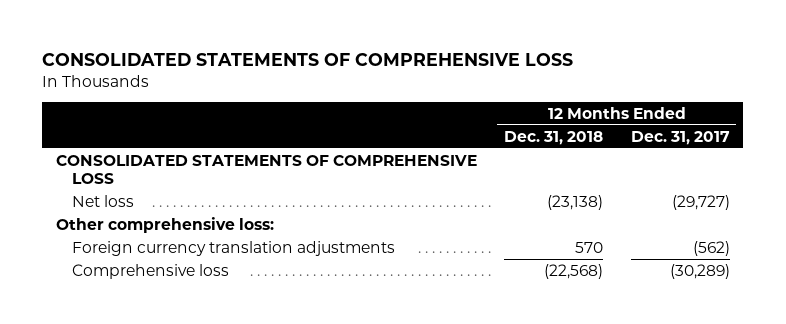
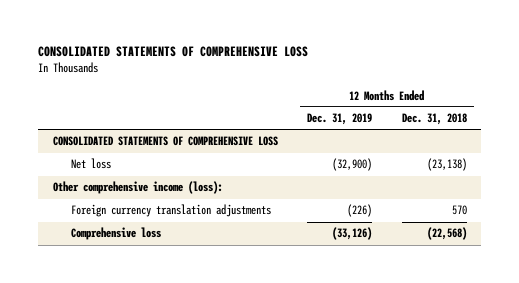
[630,130,730,145] Dec. 31, 2017 -> none
none -> [307,113,373,126] Dec. 31, 2019
[55,216,274,233] Other comprehensive loss: -> [52,181,223,195] Other comprehensive income (loss):

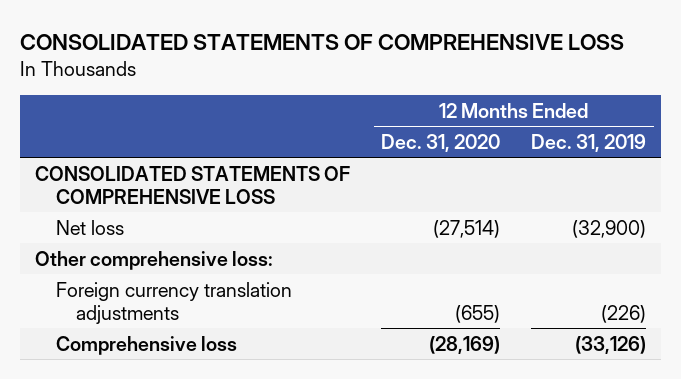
[401,113,467,126] Dec. 31, 2018 -> none
none -> [381,133,501,152] Dec. 31, 2020
[52,181,223,195] Other comprehensive income (loss): -> [35,250,274,270] Other comprehensive loss:

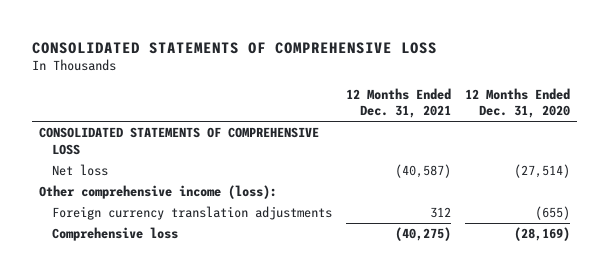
[530,133,646,152] Dec. 31, 2019 -> none
none -> [346,87,452,119] 12 Months Ended Dec. 31, 2021
[35,250,274,270] Other comprehensive loss: -> [38,184,277,199] Other comprehensive income (loss):

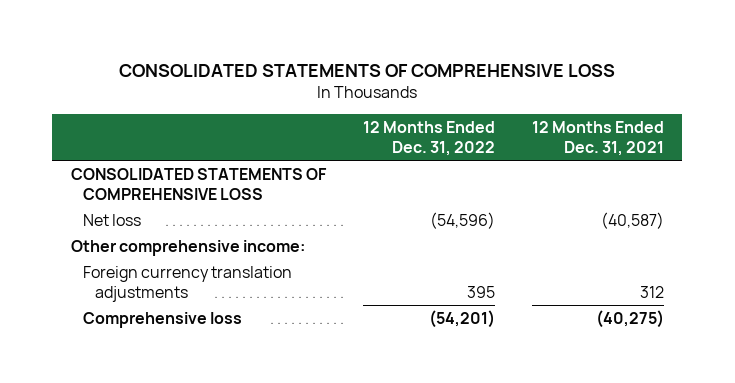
[465,87,571,119] 12 Months Ended Dec. 31, 2020 -> none
none -> [362,121,495,156] 12 Months Ended Dec. 31, 2022
[38,184,277,199] Other comprehensive income (loss): -> [70,240,305,257] Other comprehensive income:

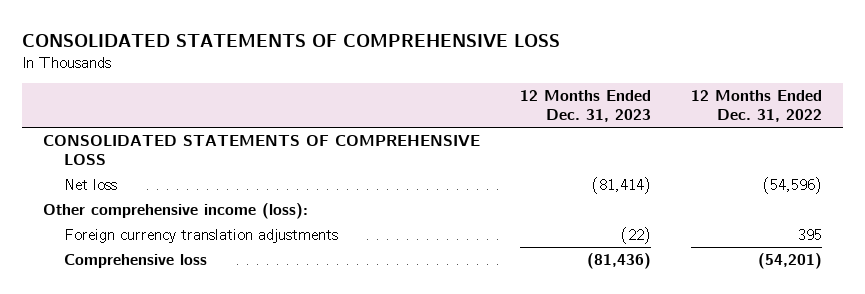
[531,121,664,156] 12 Months Ended Dec. 31, 2021 -> none
none -> [520,89,652,123] 12 Months Ended Dec. 31, 2023
[70,240,305,257] Other comprehensive income: -> [42,202,308,219] Other comprehensive income (loss):

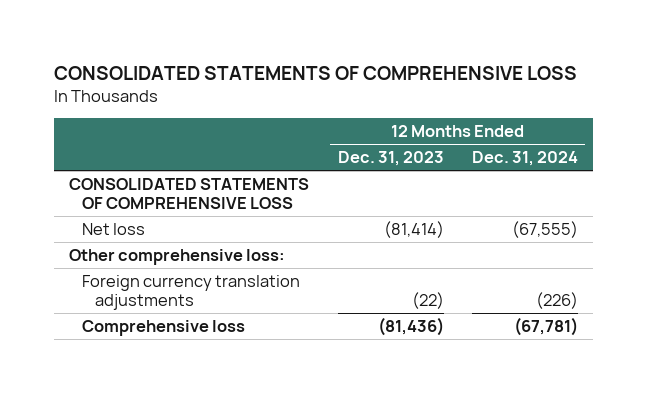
[691,89,823,123] 12 Months Ended Dec. 31, 2022 -> none
none -> [472,151,579,167] Dec. 31, 2024
[42,202,308,219] Other comprehensive income (loss): -> [68,248,285,265] Other comprehensive loss:

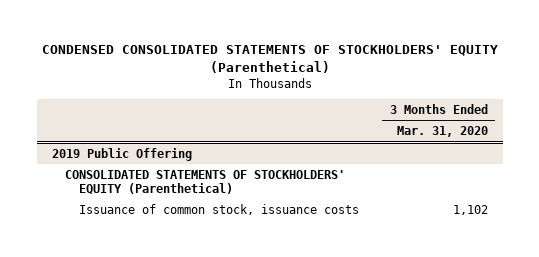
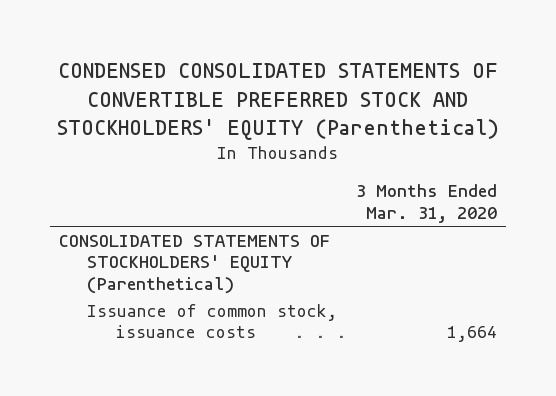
[41,45,498,74] CONDENSED CONSOLIDATED STATEMENTS OF STOCKHOLDERS' EQUITY (Parenthetical) -> [57,63,500,140] CONDENSED CONSOLIDATED STATEMENTS OF CONVERTIBLE PREFERRED STOCK AND STOCKHOLDERS' EQUITY (Parenthetical)
[51,147,192,161] 2019 Public Offering -> none
[452,204,488,215] 1,102 -> [447,326,498,343] 1,664

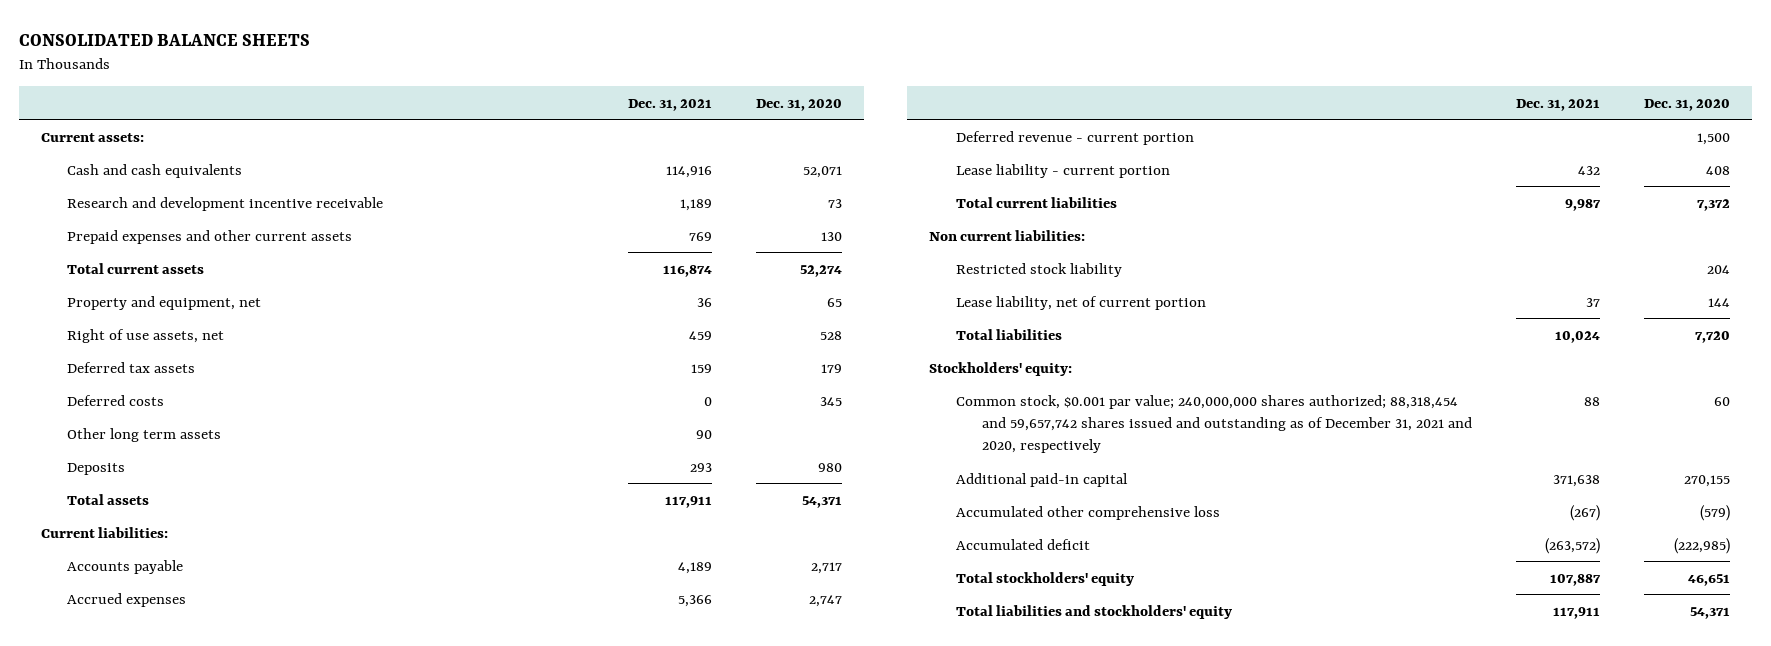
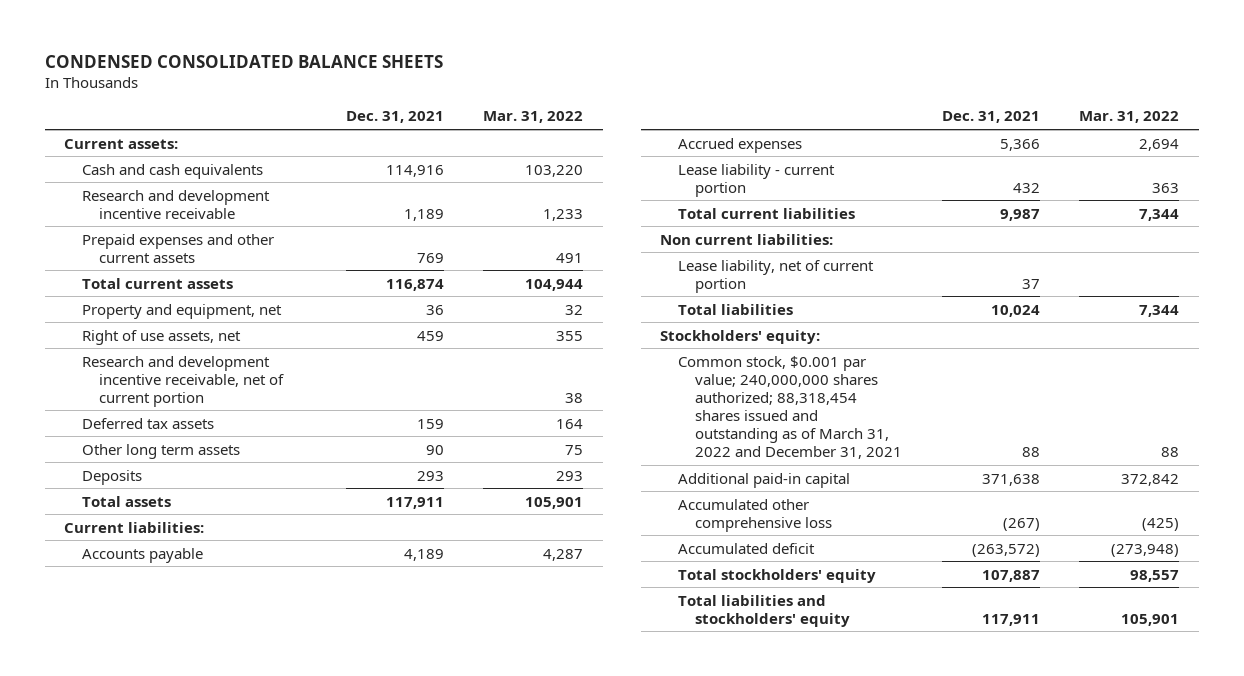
[18,33,310,46] CONSOLIDATED BALANCE SHEETS -> [44,54,443,68] CONDENSED CONSOLIDATED BALANCE SHEETS
[756,98,843,111] Dec. 31, 2020 -> none
none -> [483,111,584,124] Mar. 31, 2022
none -> [81,355,285,407] Research and development incentive receivable, net of current portion
[67,394,165,406] Deferred costs -> none
[955,130,1194,145] Deferred revenue - current portion -> none
[955,262,1122,277] Restricted stock liability -> none
[955,394,1473,454] Common stock, $0.001 par value; 240,000,000 shares authorized; 88,318,454 and 59,657,742 shares issued and outstanding as of December 31, 2021 and 2020, respectively -> [677,355,903,459] Common stock, $0.001 par value; 240,000,000 shares authorized; 88,318,454 shares issued and outstanding as of March 31, 2022 and December 31, 2021

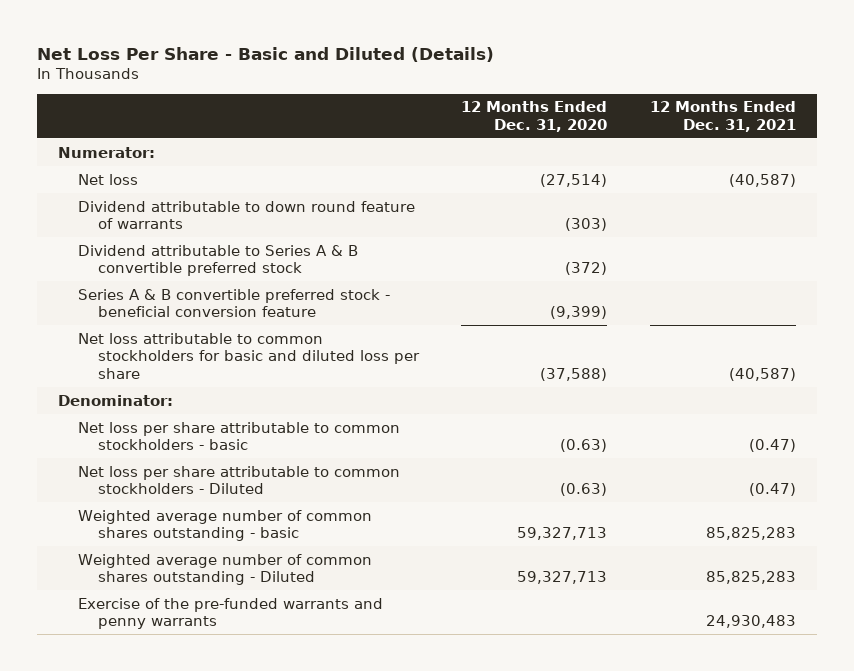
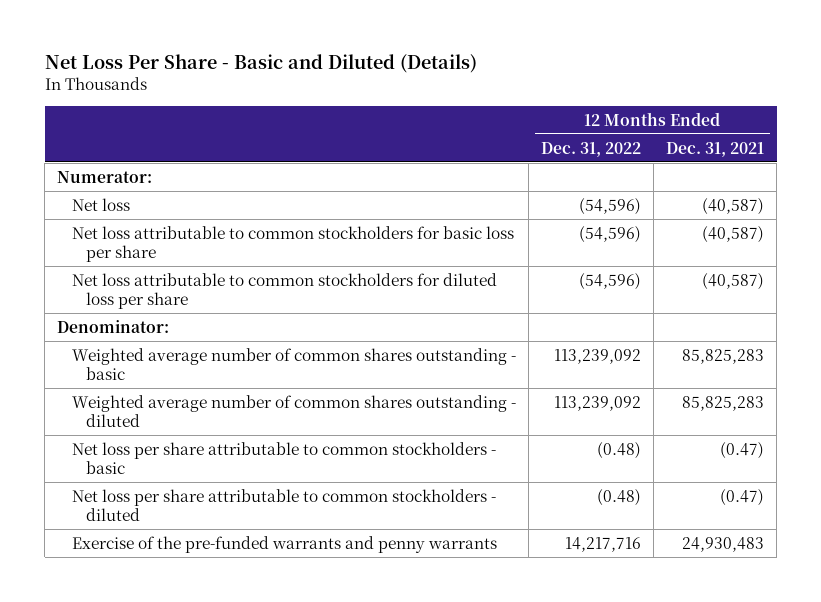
[461,101,608,132] 12 Months Ended Dec. 31, 2020 -> none
none -> [540,141,641,157] Dec. 31, 2022
[78,200,416,230] Dividend attributable to down round feature of warrants -> none
[78,244,359,277] Dividend attributable to Series A & B convertible preferred stock -> none
[78,288,391,318] Series A & B convertible preferred stock - beneficial conversion feature -> none
none -> [71,225,514,262] Net loss attributable to common stockholders for basic loss per share
[78,332,420,379] Net loss attributable to common stockholders for basic and diluted loss per share -> [71,272,497,309] Net loss attributable to common stockholders for diluted loss per share
[78,465,401,495] Net loss per share attributable to common stockholders - Diluted -> none
[78,553,373,586] Weighted average number of common shares outstanding - Diluted -> [71,394,516,427] Weighted average number of common shares outstanding - diluted
[78,421,401,451] Net loss per share attributable to common stockholders - basic -> [71,441,496,474] Net loss per share attributable to common stockholders - basic
none -> [71,488,496,521] Net loss per share attributable to common stockholders - diluted

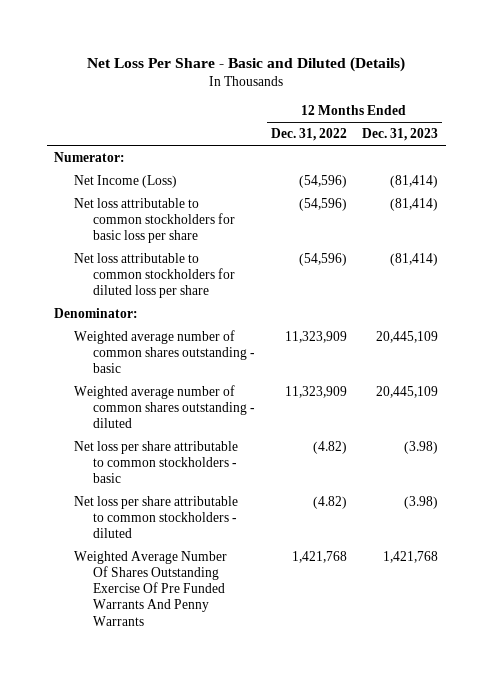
[665,141,764,157] Dec. 31, 2021 -> none
none -> [361,128,438,142] Dec. 31, 2023
[71,197,130,211] Net loss -> [73,174,177,188] Net Income (Loss)
[553,348,641,364] 113,239,092 -> [284,330,347,343] 11,323,909
[553,395,641,411] 113,239,092 -> [284,385,347,398] 11,323,909
[596,441,641,459] (0.48) -> [312,440,347,454] (4.82)
[596,488,641,506] (0.48) -> [312,495,347,509] (4.82)
[71,535,497,553] Exercise of the pre-funded warrants and penny warrants -> [73,550,227,626] Weighted Average Number Of Shares Outstanding Exercise Of Pre Funded Warrants And Penny Warrants
[564,536,641,552] 14,217,716 -> [291,550,347,563] 1,421,768

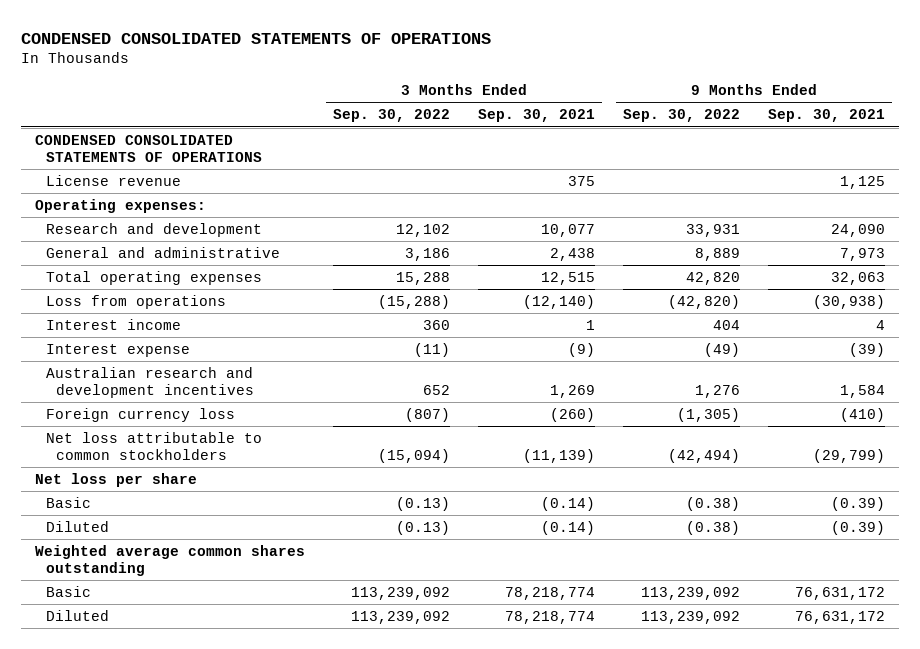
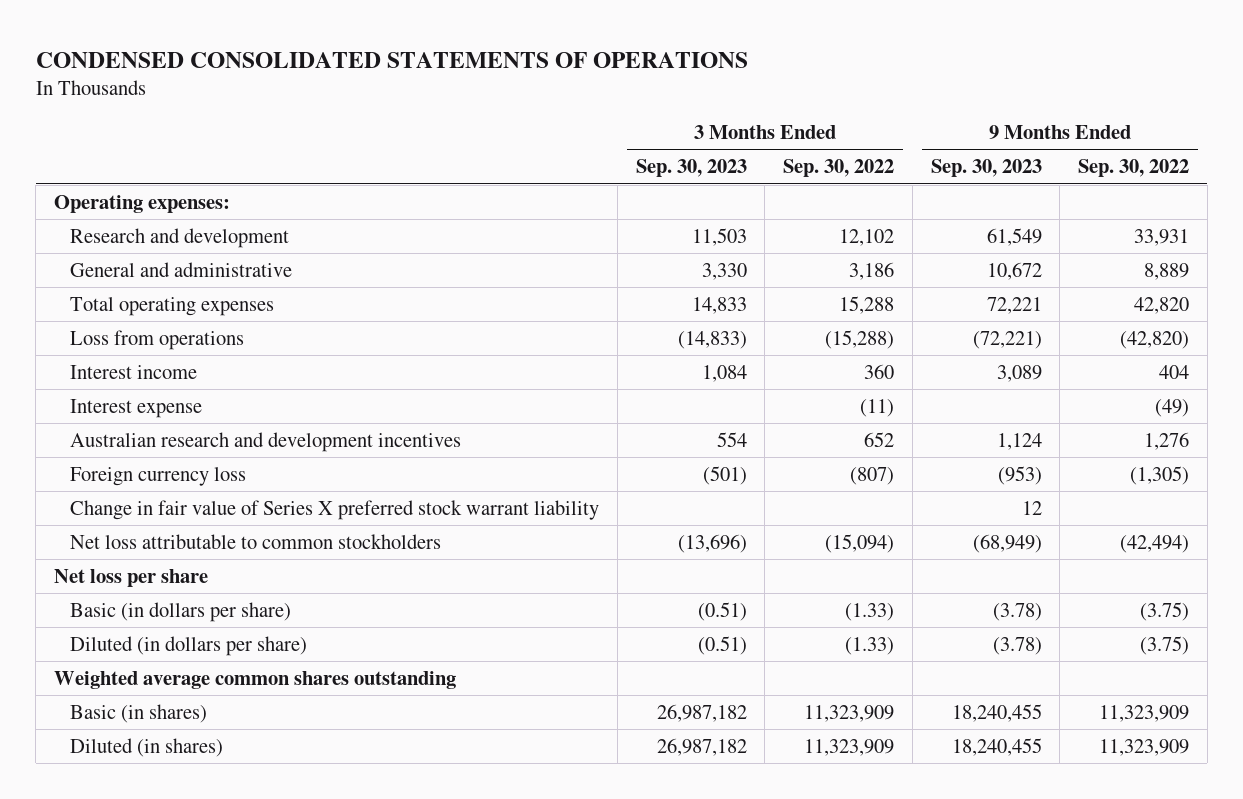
[478,109,596,123] Sep. 30, 2021 -> none
[768,109,886,123] Sep. 30, 2021 -> none
none -> [635,159,747,178] Sep. 30, 2023
none -> [930,159,1042,178] Sep. 30, 2023
[34,135,262,163] CONDENSED CONSOLIDATED STATEMENTS OF OPERATIONS -> none
[45,175,181,187] License revenue -> none
none -> [70,499,600,520] Change in fair value of Series X preferred stock warrant liability
[45,497,91,509] Basic -> [70,601,292,622] Basic (in dollars per share)
[395,497,450,512] (0.13) -> [845,602,895,621] (1.33)
[686,497,741,512] (0.38) -> [1140,601,1190,621] (3.75)
[45,521,109,533] Diluted -> [70,635,308,656] Diluted (in dollars per share)
[395,521,450,536] (0.13) -> [845,636,895,655] (1.33)
[686,521,741,536] (0.38) -> [1140,635,1190,655] (3.75)
[45,586,91,598] Basic -> [70,703,208,723] Basic (in shares)
[350,587,450,601] 113,239,092 -> [804,704,895,722] 11,323,909
[641,587,741,601] 113,239,092 -> [1099,704,1190,722] 11,323,909
[45,610,109,622] Diluted -> [70,737,224,757] Diluted (in shares)
[350,611,450,625] 113,239,092 -> [804,738,895,756] 11,323,909
[641,611,741,625] 113,239,092 -> [1099,738,1190,756] 11,323,909

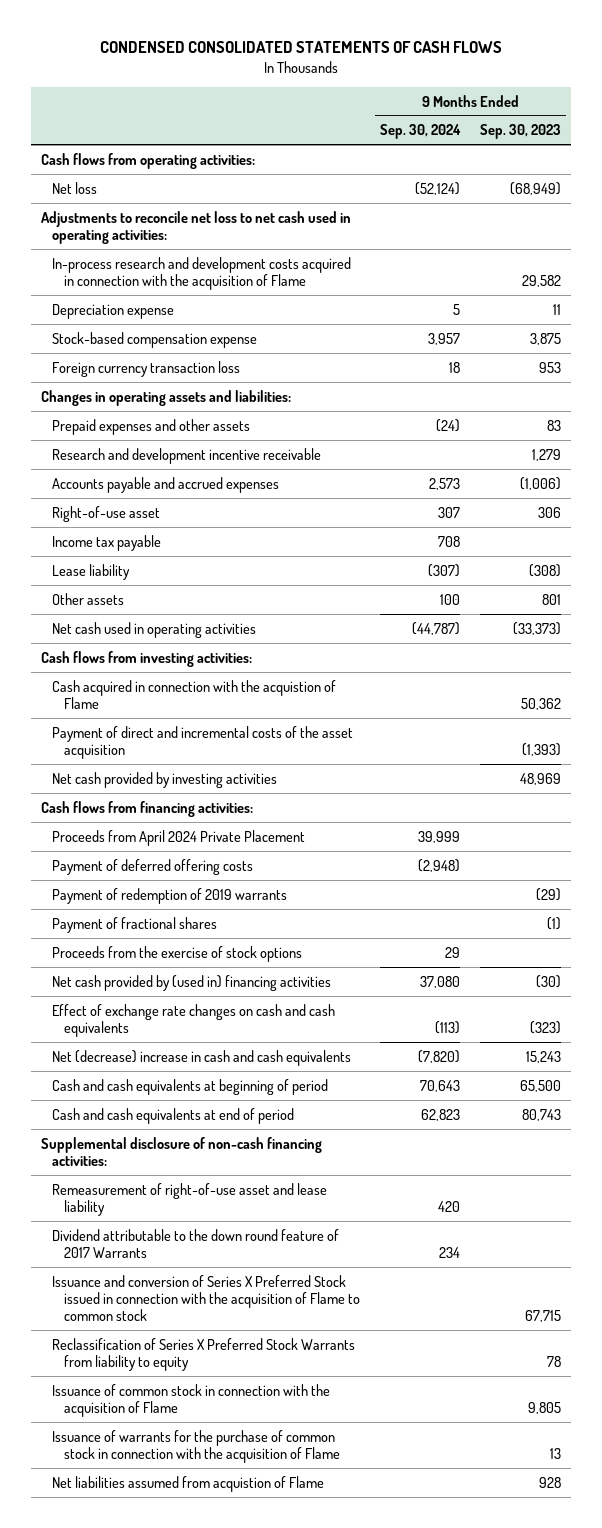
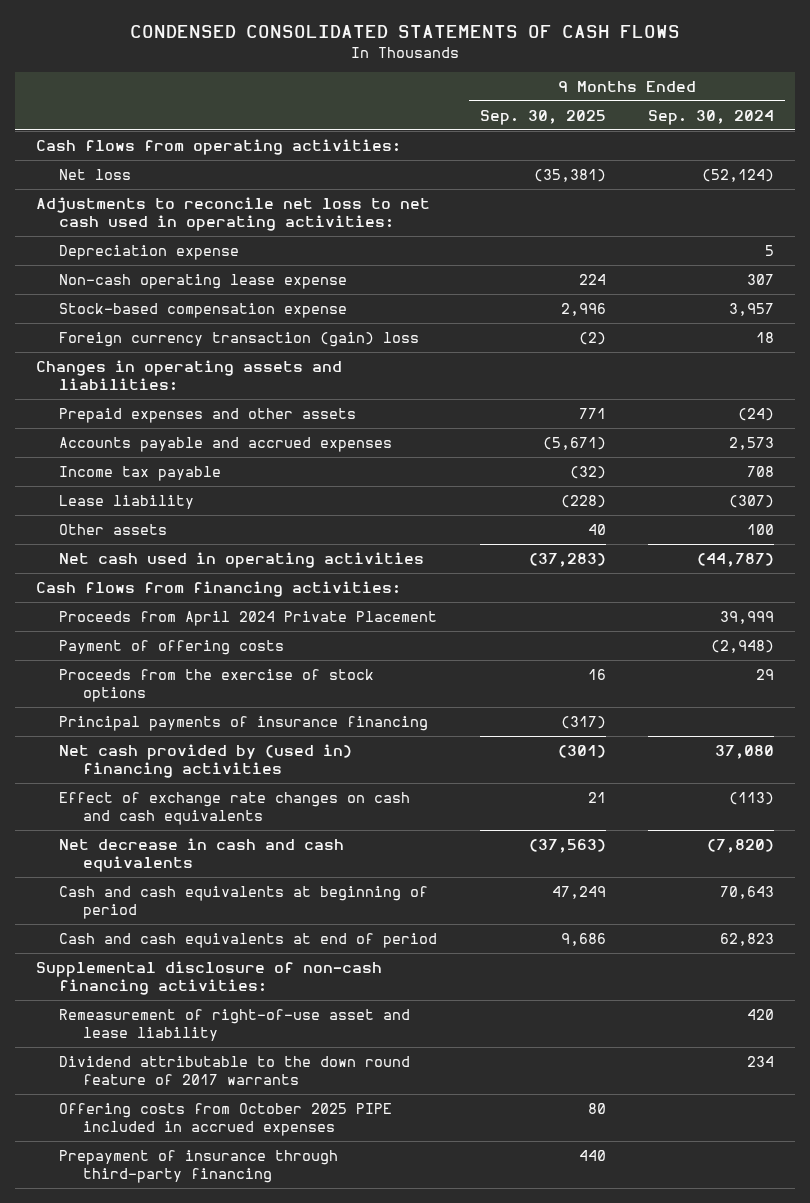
[480,124,562,140] Sep. 30, 2023 -> none
none -> [479,109,606,125] Sep. 30, 2025
[52,256,352,290] In-process research and development costs acquired in connection with the acquisition of Flame -> none
none -> [59,273,348,289] Non-cash operating lease expense
[52,360,241,377] Foreign currency transaction loss -> [59,331,420,347] Foreign currency transaction (gain) loss
[52,447,322,464] Research and development incentive receivable -> none
[52,505,161,522] Right-of-use asset -> none
[40,650,252,667] Cash flows from investing activities: -> none
[52,679,337,709] Cash acquired in connection with the acquistion of Flame -> none
[52,725,354,759] Payment of direct and incremental costs of the asset acquisition -> none
[52,771,278,788] Net cash provided by investing activities -> none
[52,887,288,904] Payment of redemption of 2019 warrants -> none
[52,916,218,933] Payment of fractional shares -> none
[52,858,254,875] Payment of deferred offering costs -> [59,639,285,655] Payment of offering costs
none -> [59,715,429,731] Principal payments of insurance financing
[52,1049,352,1066] Net (decrease) increase in cash and cash equivalents -> [59,837,345,873] Net decrease in cash and cash equivalents
[52,1274,360,1321] Issuance and conversion of Series X Preferred Stock issued in connection with the acquisition of Flame to common stock -> none
[52,1337,356,1371] Reclassification of Series X Preferred Stock Warrants from liability to equity -> none
[52,1383,331,1417] Issuance of common stock in connection with the acquisition of Flame -> none
[52,1429,340,1463] Issuance of warrants for the purchase of common stock in connection with the acquisition of Flame -> none
[52,1475,325,1492] Net liabilities assumed from acquistion of Flame -> none
[52,1228,340,1258] Dividend attributable to the down round feature of 2017 Warrants -> [59,1055,411,1086] Dividend attributable to the down round feature of 2017 warrants
none -> [59,1102,393,1137] Offering costs from October 2025 PIPE included in accrued expenses
none -> [59,1149,339,1184] Prepayment of insurance through third-party financing

